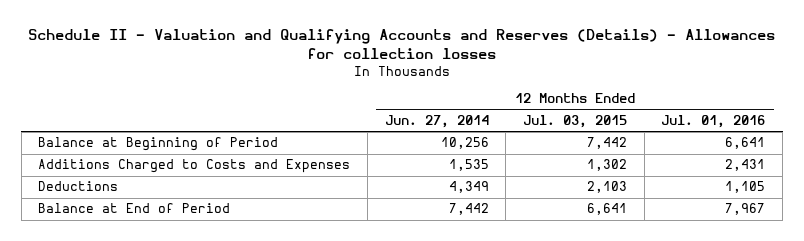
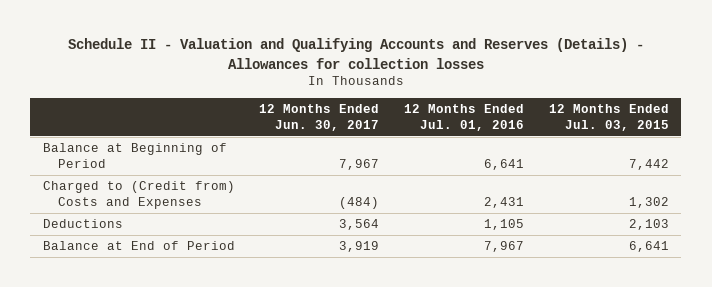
[384,115,489,129] Jun. 27, 2014 -> none
none -> [259,103,380,131] 12 Months Ended Jun. 30, 2017
[38,159,351,174] Additions Charged to Costs and Expenses -> [42,181,235,210] Charged to (Credit from) Costs and Expenses

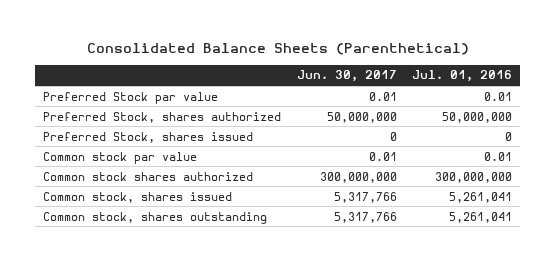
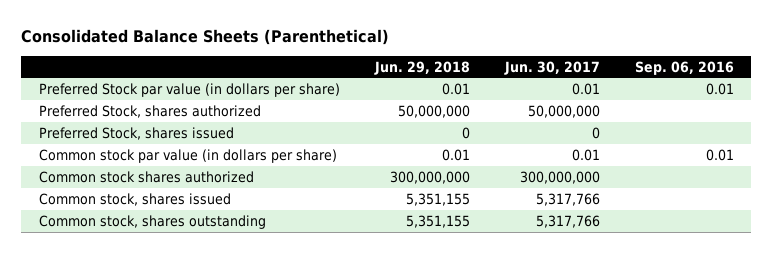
[412,70,513,83] Jul. 01, 2016 -> none
none -> [373,60,470,75] Jun. 29, 2018
none -> [634,60,734,75] Sep. 06, 2016
[43,91,219,104] Preferred Stock par value -> [38,82,340,97] Preferred Stock par value (in dollars per share)
[43,151,198,164] Common stock par value -> [38,148,337,163] Common stock par value (in dollars per share)

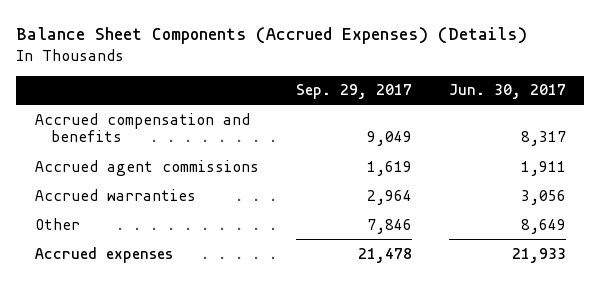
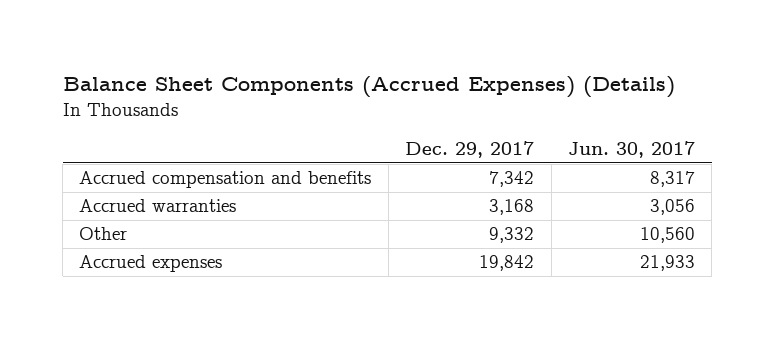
[295,84,412,100] Sep. 29, 2017 -> none
none -> [405,140,535,158] Dec. 29, 2017
[34,159,259,176] Accrued agent commissions -> none
[520,218,566,234] 8,649 -> [640,227,696,244] 10,560

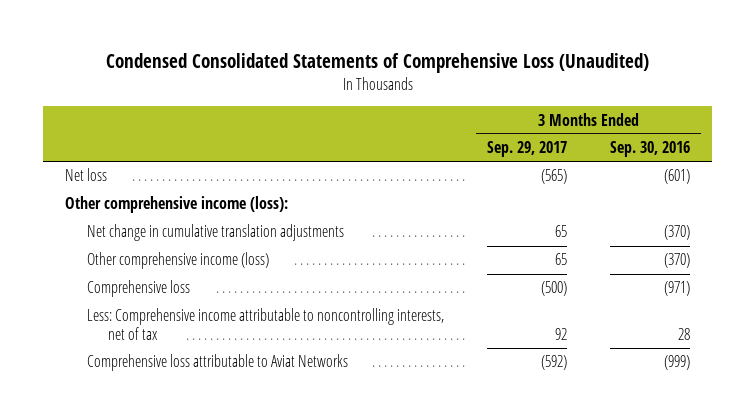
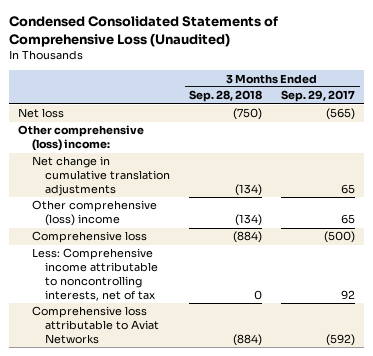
[610,141,691,158] Sep. 30, 2016 -> none
none -> [189,90,263,103] Sep. 28, 2018
[65,196,289,214] Other comprehensive income (loss): -> [18,125,145,152] Other comprehensive (loss) income:
[86,252,269,270] Other comprehensive income (loss) -> [31,200,157,227] Other comprehensive (loss) income

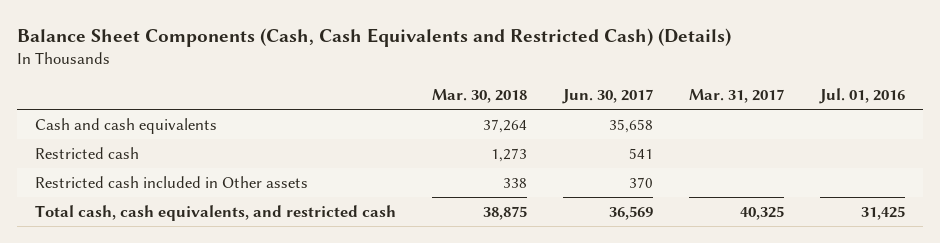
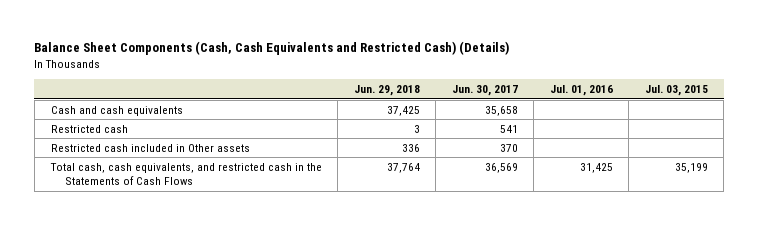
[432,89,528,104] Mar. 30, 2018 -> none
[689,89,785,104] Mar. 31, 2017 -> none
none -> [353,84,420,96] Jun. 29, 2018
none -> [644,84,708,96] Jul. 03, 2015
[34,204,396,221] Total cash, cash equivalents, and restricted cash -> [49,162,322,186] Total cash, cash equivalents, and restricted cash in the Statements of Cash Flows

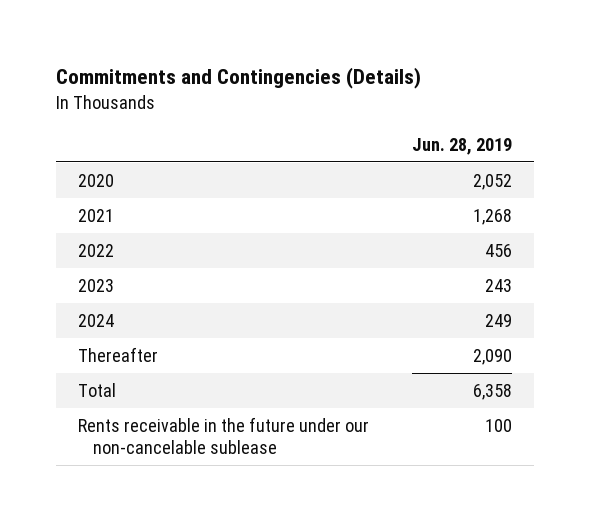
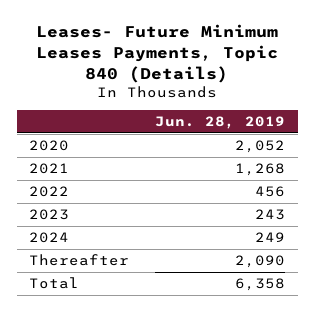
[56,67,422,90] Commitments and Contingencies (Details) -> [36,24,279,83] Leases- Future Minimum Leases Payments, Topic 840 (Details)
[77,416,369,455] Rents receivable in the future under our non-cancelable sublease -> none

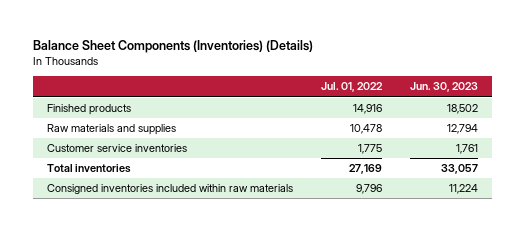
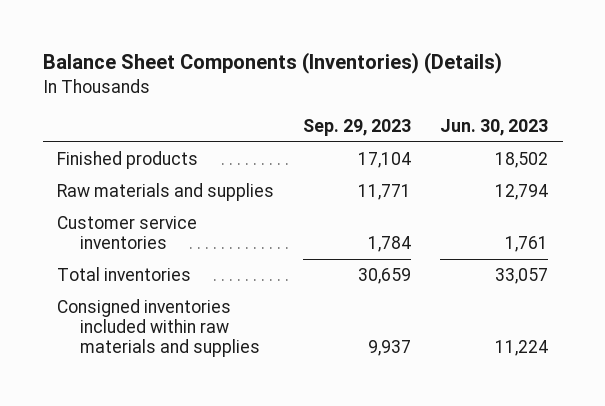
[321,82,384,93] Jul. 01, 2022 -> none
none -> [303,118,412,136] Sep. 29, 2023
[47,184,294,195] Consigned inventories included within raw materials -> [57,299,261,357] Consigned inventories included within raw materials and supplies

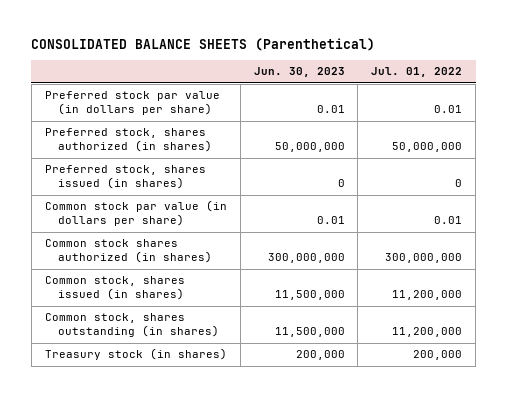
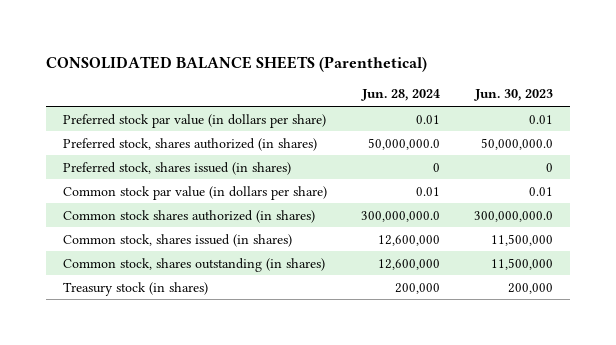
[371,67,463,78] Jul. 01, 2022 -> none
none -> [361,89,441,102] Jun. 28, 2024
[274,142,345,153] 50,000,000 -> [481,137,554,150] 50,000,000.0
[267,253,345,264] 300,000,000 -> [474,210,554,222] 300,000,000.0

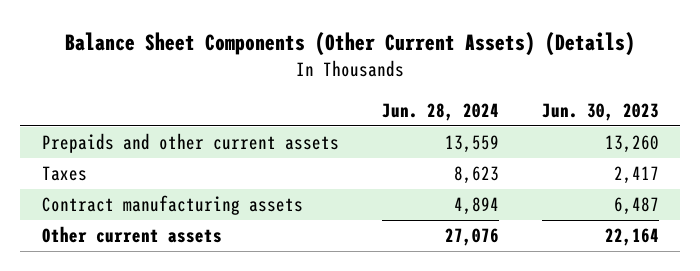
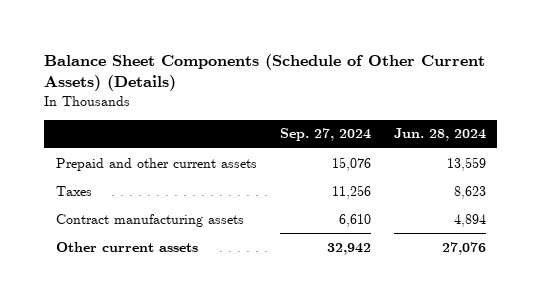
[65,31,636,56] Balance Sheet Components (Other Current Assets) (Details) -> [44,53,486,92] Balance Sheet Components (Schedule of Other Current Assets) (Details)
[541,102,659,121] Jun. 30, 2023 -> none
none -> [279,128,371,142] Sep. 27, 2024
[41,133,339,154] Prepaids and other current assets -> [55,157,257,171] Prepaid and other current assets

